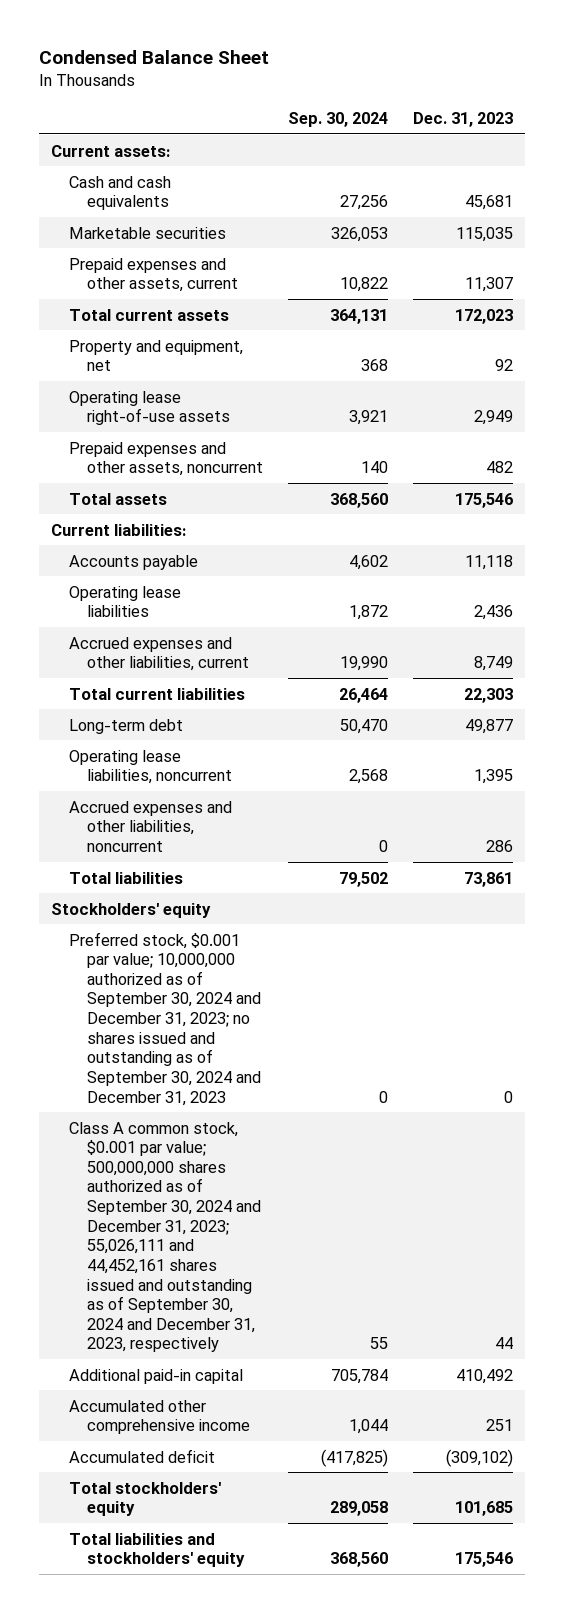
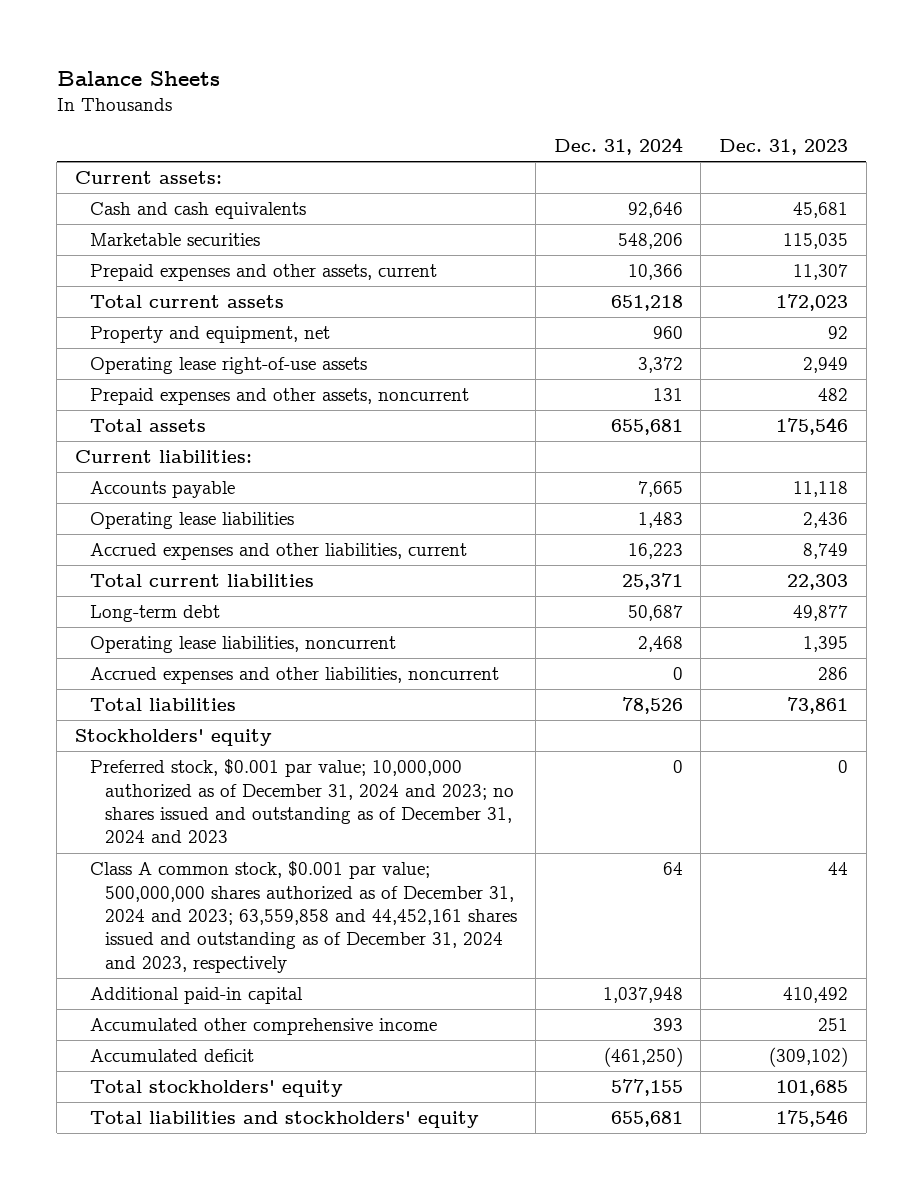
[38,50,269,65] Condensed Balance Sheet -> [56,70,220,86] Balance Sheets
[287,112,388,128] Sep. 30, 2024 -> none
none -> [553,137,683,156] Dec. 31, 2024
[68,931,261,1106] Preferred stock, $0.001 par value; 10,000,000 authorized as of September 30, 2024 and December 31, 2023; no shares issued and outstanding as of September 30, 2024 and December 31, 2023 -> [89,759,515,844] Preferred stock, $0.001 par value; 10,000,000 authorized as of December 31, 2024 and 2023; no shares issued and outstanding as of December 31, 2024 and 2023
[68,1121,261,1353] Class A common stock, $0.001 par value; 500,000,000 shares authorized as of September 30, 2024 and December 31, 2023; 55,026,111 and 44,452,161 shares issued and outstanding as of September 30, 2024 and December 31, 2023, respectively -> [89,861,518,973] Class A common stock, $0.001 par value; 500,000,000 shares authorized as of December 31, 2024 and 2023; 63,559,858 and 44,452,161 shares issued and outstanding as of December 31, 2024 and 2023, respectively

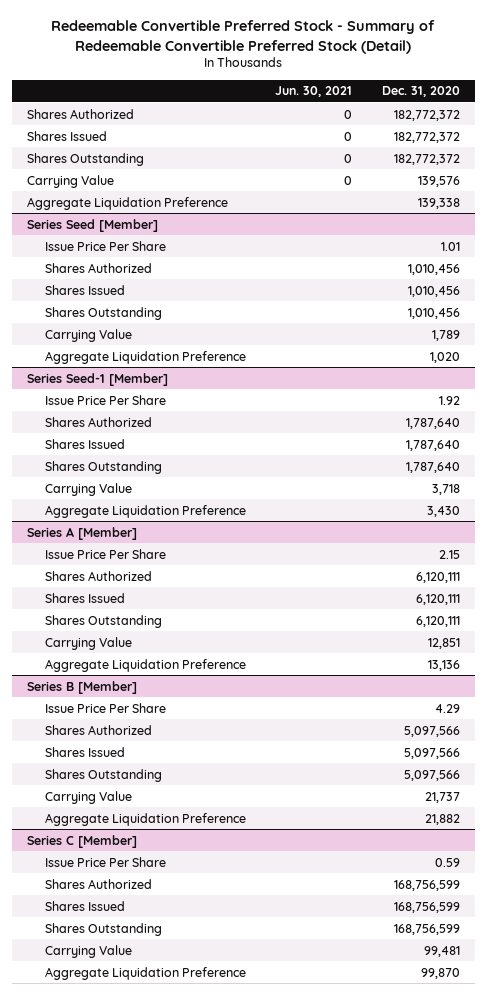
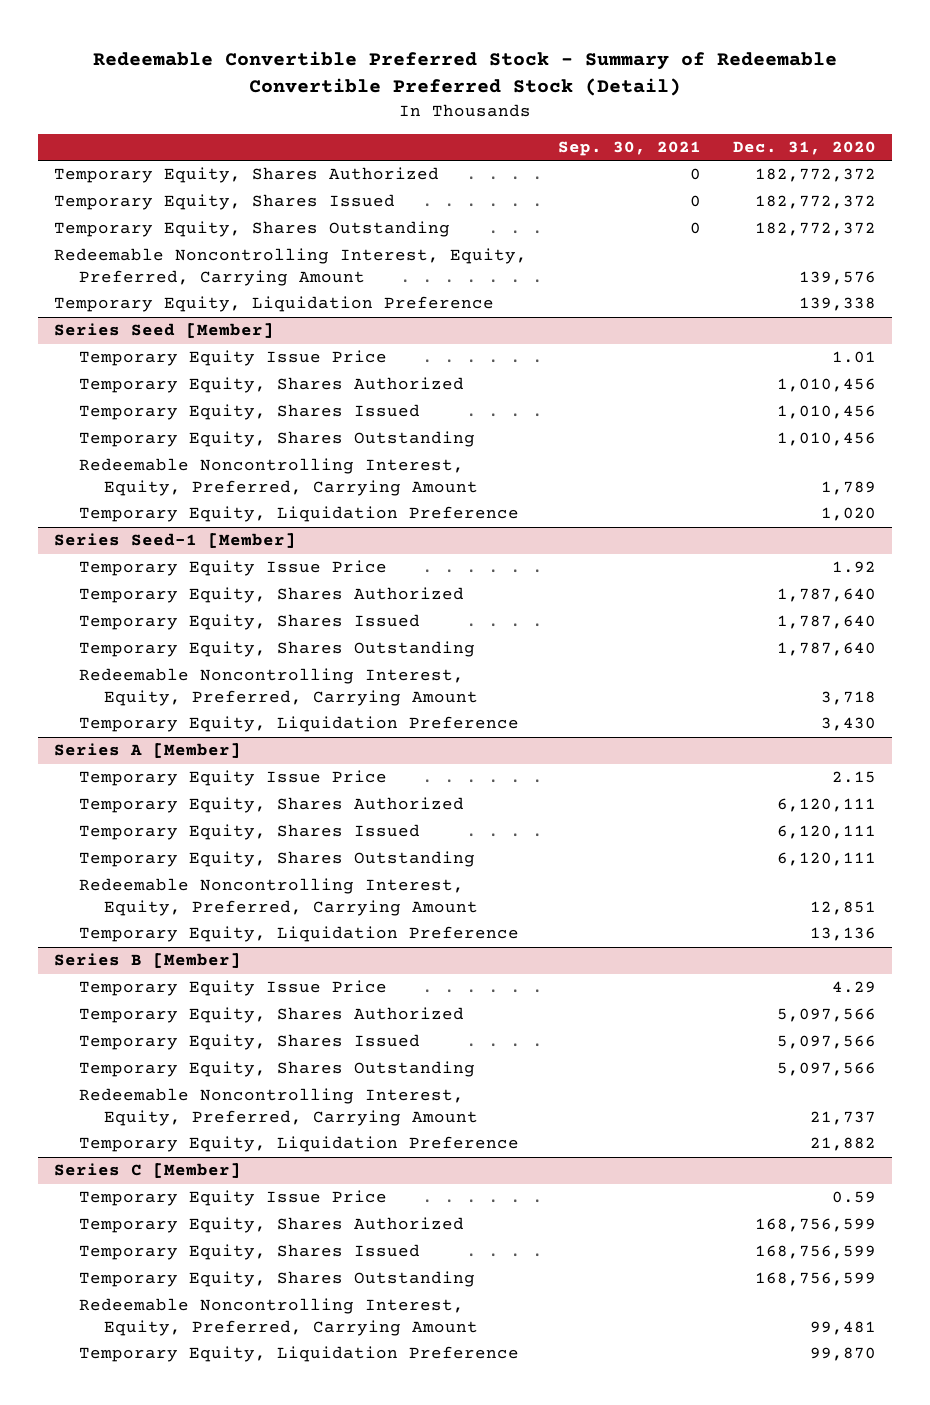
[275,86,353,98] Jun. 30, 2021 -> none
none -> [558,140,702,156] Sep. 30, 2021
[26,108,134,119] Shares Authorized -> [53,167,439,184] Temporary Equity, Shares Authorized
[26,130,107,141] Shares Issued -> [53,194,395,211] Temporary Equity, Shares Issued
[26,152,144,166] Shares Outstanding -> [53,221,450,238] Temporary Equity, Shares Outstanding
[26,174,114,188] Carrying Value -> [53,248,527,287] Redeemable Noncontrolling Interest, Equity, Preferred, Carrying Amount
[26,196,228,210] Aggregate Liquidation Preference -> [53,296,494,313] Temporary Equity, Liquidation Preference
[44,240,166,251] Issue Price Per Share -> [78,350,387,367] Temporary Equity Issue Price
[44,262,152,273] Shares Authorized -> [78,377,464,394] Temporary Equity, Shares Authorized
[44,284,125,295] Shares Issued -> [78,404,420,421] Temporary Equity, Shares Issued
[44,306,162,320] Shares Outstanding -> [78,431,475,448] Temporary Equity, Shares Outstanding
[44,328,132,342] Carrying Value -> [78,458,479,497] Redeemable Noncontrolling Interest, Equity, Preferred, Carrying Amount
[44,350,246,364] Aggregate Liquidation Preference -> [78,506,519,523] Temporary Equity, Liquidation Preference
[44,394,166,405] Issue Price Per Share -> [78,560,387,577] Temporary Equity Issue Price
[44,416,152,427] Shares Authorized -> [78,587,464,604] Temporary Equity, Shares Authorized
[44,438,125,449] Shares Issued -> [78,614,420,631] Temporary Equity, Shares Issued
[44,460,162,474] Shares Outstanding -> [78,641,475,658] Temporary Equity, Shares Outstanding
[44,482,132,496] Carrying Value -> [78,668,479,707] Redeemable Noncontrolling Interest, Equity, Preferred, Carrying Amount
[44,504,246,518] Aggregate Liquidation Preference -> [78,716,519,733] Temporary Equity, Liquidation Preference
[44,548,166,559] Issue Price Per Share -> [78,770,387,787] Temporary Equity Issue Price
[44,570,152,581] Shares Authorized -> [78,797,464,814] Temporary Equity, Shares Authorized
[44,592,125,603] Shares Issued -> [78,824,420,841] Temporary Equity, Shares Issued
[44,614,162,628] Shares Outstanding -> [78,851,475,868] Temporary Equity, Shares Outstanding
[44,636,132,650] Carrying Value -> [78,878,479,917] Redeemable Noncontrolling Interest, Equity, Preferred, Carrying Amount
[44,658,246,672] Aggregate Liquidation Preference -> [78,926,519,943] Temporary Equity, Liquidation Preference
[44,702,166,713] Issue Price Per Share -> [78,980,387,997] Temporary Equity Issue Price
[44,724,152,735] Shares Authorized -> [78,1007,464,1024] Temporary Equity, Shares Authorized
[44,746,125,757] Shares Issued -> [78,1034,420,1051] Temporary Equity, Shares Issued
[44,768,162,782] Shares Outstanding -> [78,1061,475,1078] Temporary Equity, Shares Outstanding
[44,790,132,804] Carrying Value -> [78,1088,479,1127] Redeemable Noncontrolling Interest, Equity, Preferred, Carrying Amount
[44,812,246,826] Aggregate Liquidation Preference -> [78,1136,519,1153] Temporary Equity, Liquidation Preference
[44,856,166,867] Issue Price Per Share -> [78,1190,387,1207] Temporary Equity Issue Price
[44,878,152,889] Shares Authorized -> [78,1217,464,1234] Temporary Equity, Shares Authorized
[44,900,125,911] Shares Issued -> [78,1244,420,1261] Temporary Equity, Shares Issued
[44,922,162,936] Shares Outstanding -> [78,1271,475,1288] Temporary Equity, Shares Outstanding
[44,944,132,958] Carrying Value -> [78,1298,479,1337] Redeemable Noncontrolling Interest, Equity, Preferred, Carrying Amount
[44,966,246,980] Aggregate Liquidation Preference -> [78,1346,519,1363] Temporary Equity, Liquidation Preference

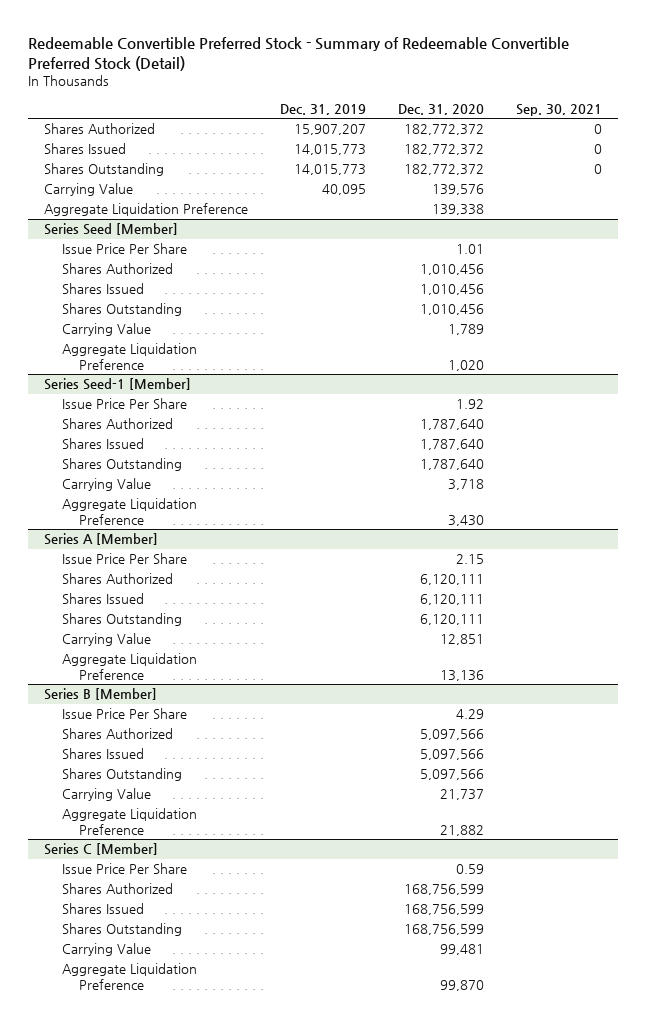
none -> [279,103,366,115] Dec. 31, 2019
[53,167,439,184] Temporary Equity, Shares Authorized -> [43,123,155,135] Shares Authorized
[53,194,395,211] Temporary Equity, Shares Issued -> [43,143,126,155] Shares Issued
[53,221,450,238] Temporary Equity, Shares Outstanding -> [43,163,164,177] Shares Outstanding
[53,248,527,287] Redeemable Noncontrolling Interest, Equity, Preferred, Carrying Amount -> [43,183,133,197] Carrying Value
[53,296,494,313] Temporary Equity, Liquidation Preference -> [43,203,248,217] Aggregate Liquidation Preference
[78,350,387,367] Temporary Equity Issue Price -> [61,243,187,255] Issue Price Per Share
[78,377,464,394] Temporary Equity, Shares Authorized -> [61,263,173,275] Shares Authorized
[78,404,420,421] Temporary Equity, Shares Issued -> [61,283,144,295] Shares Issued
[78,431,475,448] Temporary Equity, Shares Outstanding -> [61,303,182,317] Shares Outstanding
[78,458,479,497] Redeemable Noncontrolling Interest, Equity, Preferred, Carrying Amount -> [61,323,151,337] Carrying Value
[78,506,519,523] Temporary Equity, Liquidation Preference -> [61,343,197,370] Aggregate Liquidation Preference
[78,560,387,577] Temporary Equity Issue Price -> [61,398,187,410] Issue Price Per Share
[78,587,464,604] Temporary Equity, Shares Authorized -> [61,418,173,430] Shares Authorized
[78,614,420,631] Temporary Equity, Shares Issued -> [61,438,144,450] Shares Issued
[78,641,475,658] Temporary Equity, Shares Outstanding -> [61,458,182,472] Shares Outstanding
[78,668,479,707] Redeemable Noncontrolling Interest, Equity, Preferred, Carrying Amount -> [61,478,151,492] Carrying Value
[78,716,519,733] Temporary Equity, Liquidation Preference -> [61,498,197,525] Aggregate Liquidation Preference
[78,770,387,787] Temporary Equity Issue Price -> [61,553,187,565] Issue Price Per Share
[78,797,464,814] Temporary Equity, Shares Authorized -> [61,573,173,585] Shares Authorized
[78,824,420,841] Temporary Equity, Shares Issued -> [61,593,144,605] Shares Issued
[78,851,475,868] Temporary Equity, Shares Outstanding -> [61,613,182,627] Shares Outstanding
[78,878,479,917] Redeemable Noncontrolling Interest, Equity, Preferred, Carrying Amount -> [61,633,151,647] Carrying Value
[78,926,519,943] Temporary Equity, Liquidation Preference -> [61,653,197,680] Aggregate Liquidation Preference
[78,980,387,997] Temporary Equity Issue Price -> [61,708,187,720] Issue Price Per Share
[78,1007,464,1024] Temporary Equity, Shares Authorized -> [61,728,173,740] Shares Authorized
[78,1034,420,1051] Temporary Equity, Shares Issued -> [61,748,144,760] Shares Issued
[78,1061,475,1078] Temporary Equity, Shares Outstanding -> [61,768,182,782] Shares Outstanding
[78,1088,479,1127] Redeemable Noncontrolling Interest, Equity, Preferred, Carrying Amount -> [61,788,151,802] Carrying Value
[78,1136,519,1153] Temporary Equity, Liquidation Preference -> [61,808,197,835] Aggregate Liquidation Preference
[78,1190,387,1207] Temporary Equity Issue Price -> [61,863,187,875] Issue Price Per Share
[78,1217,464,1234] Temporary Equity, Shares Authorized -> [61,883,173,895] Shares Authorized
[78,1244,420,1261] Temporary Equity, Shares Issued -> [61,903,144,915] Shares Issued
[78,1271,475,1288] Temporary Equity, Shares Outstanding -> [61,923,182,937] Shares Outstanding
[78,1298,479,1337] Redeemable Noncontrolling Interest, Equity, Preferred, Carrying Amount -> [61,943,151,957] Carrying Value
[78,1346,519,1363] Temporary Equity, Liquidation Preference -> [61,963,197,990] Aggregate Liquidation Preference

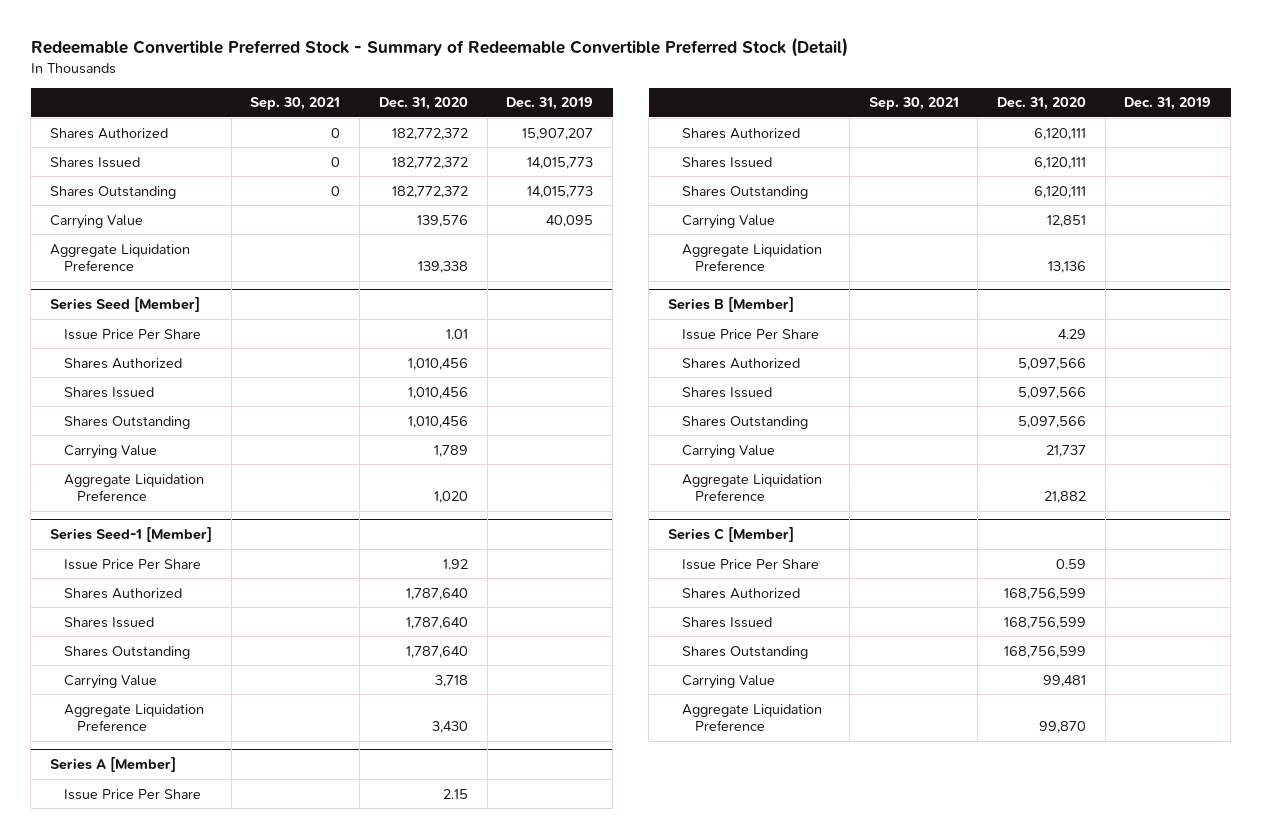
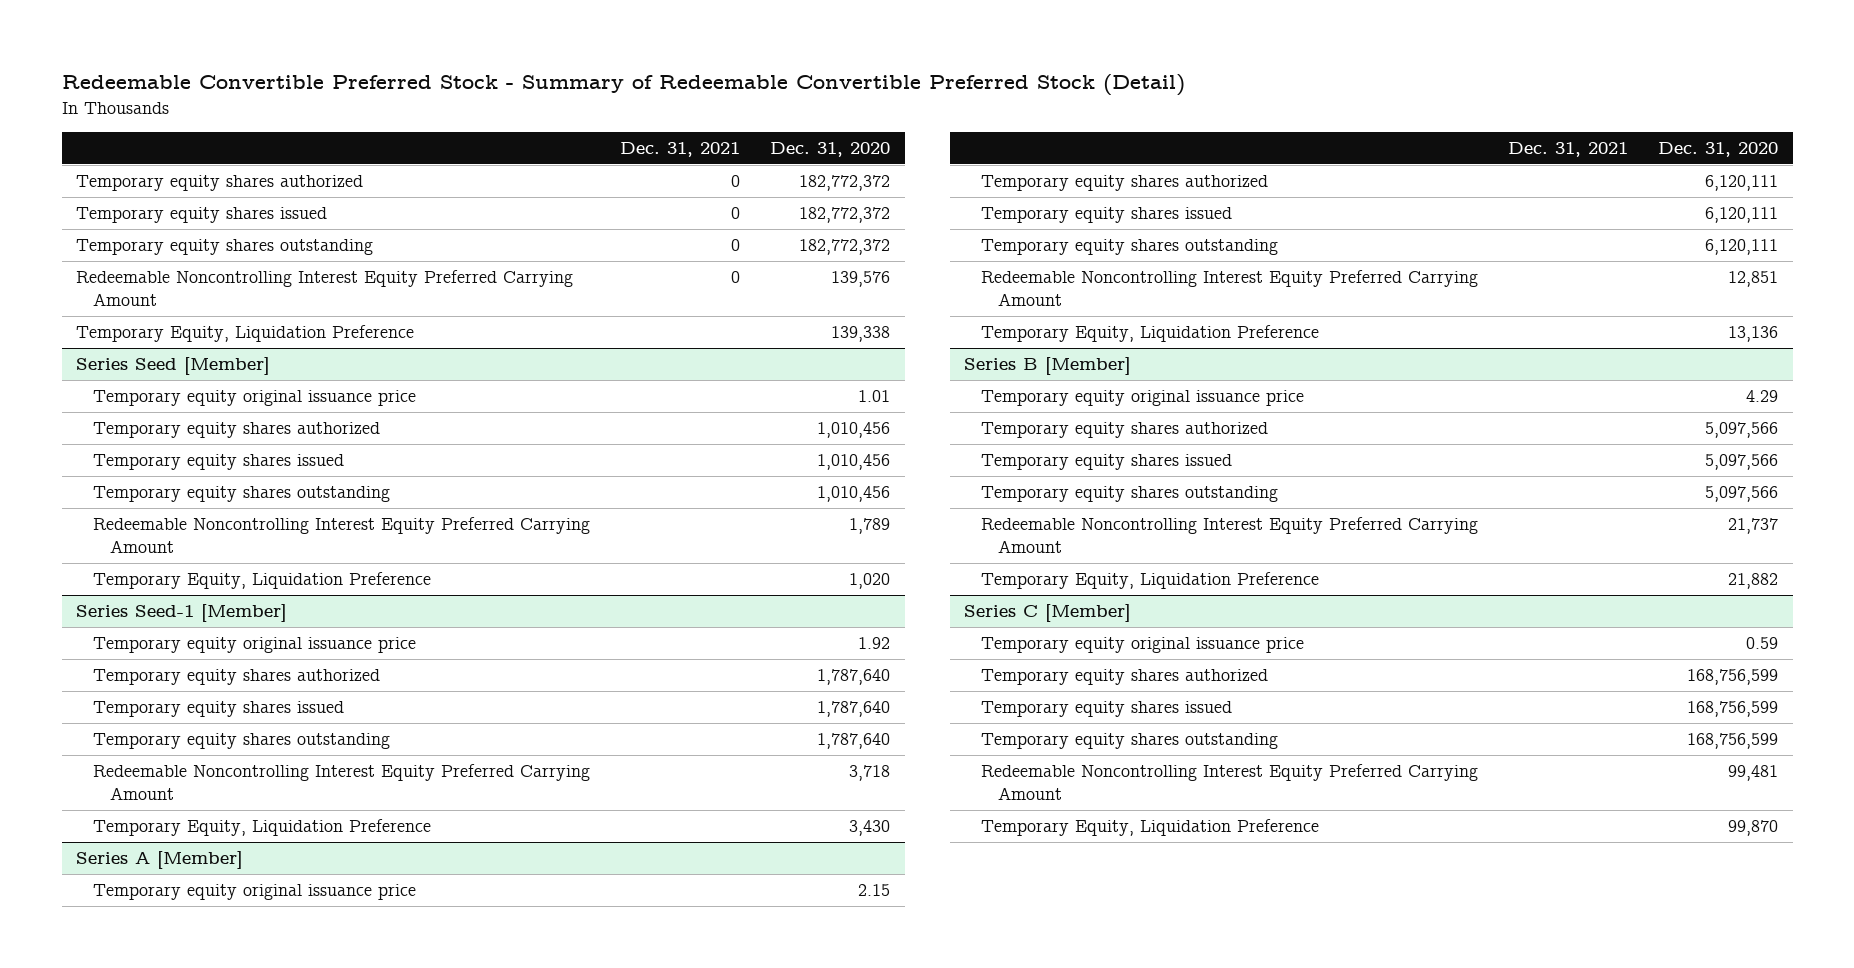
[250,97,341,111] Sep. 30, 2021 -> none
[506,97,594,111] Dec. 31, 2019 -> none
none -> [619,141,740,157] Dec. 31, 2021
[50,127,169,139] Shares Authorized -> [76,175,364,192] Temporary equity shares authorized
[50,156,141,168] Shares Issued -> [76,207,328,224] Temporary equity shares issued
[50,185,177,199] Shares Outstanding -> [76,239,374,256] Temporary equity shares outstanding
[50,214,144,229] Carrying Value -> [76,270,574,307] Redeemable Noncontrolling Interest Equity Preferred Carrying Amount
[50,243,191,272] Aggregate Liquidation Preference -> [76,325,415,343] Temporary Equity, Liquidation Preference
[63,328,201,340] Issue Price Per Share -> [93,390,417,407] Temporary equity original issuance price
[63,357,182,369] Shares Authorized -> [93,422,381,439] Temporary equity shares authorized
[63,386,154,398] Shares Issued -> [93,454,345,471] Temporary equity shares issued
[63,415,190,429] Shares Outstanding -> [93,486,391,503] Temporary equity shares outstanding
[63,444,157,459] Carrying Value -> [93,517,591,554] Redeemable Noncontrolling Interest Equity Preferred Carrying Amount
[63,473,204,502] Aggregate Liquidation Preference -> [93,572,432,590] Temporary Equity, Liquidation Preference
[63,558,201,570] Issue Price Per Share -> [93,637,417,654] Temporary equity original issuance price
[63,587,182,599] Shares Authorized -> [93,669,381,686] Temporary equity shares authorized
[63,616,154,628] Shares Issued -> [93,701,345,718] Temporary equity shares issued
[63,645,190,659] Shares Outstanding -> [93,733,391,750] Temporary equity shares outstanding
[63,674,157,689] Carrying Value -> [93,764,591,801] Redeemable Noncontrolling Interest Equity Preferred Carrying Amount
[63,703,204,732] Aggregate Liquidation Preference -> [93,819,432,837] Temporary Equity, Liquidation Preference
[63,788,201,800] Issue Price Per Share -> [93,884,417,901] Temporary equity original issuance price
[681,127,800,139] Shares Authorized -> [981,175,1269,192] Temporary equity shares authorized
[681,156,772,168] Shares Issued -> [981,207,1233,224] Temporary equity shares issued
[681,185,808,199] Shares Outstanding -> [981,239,1279,256] Temporary equity shares outstanding
[681,214,775,229] Carrying Value -> [981,270,1479,307] Redeemable Noncontrolling Interest Equity Preferred Carrying Amount
[681,243,822,272] Aggregate Liquidation Preference -> [981,325,1320,343] Temporary Equity, Liquidation Preference
[681,328,819,340] Issue Price Per Share -> [981,390,1305,407] Temporary equity original issuance price
[681,357,800,369] Shares Authorized -> [981,422,1269,439] Temporary equity shares authorized
[681,386,772,398] Shares Issued -> [981,454,1233,471] Temporary equity shares issued
[681,415,808,429] Shares Outstanding -> [981,486,1279,503] Temporary equity shares outstanding
[681,444,775,459] Carrying Value -> [981,517,1479,554] Redeemable Noncontrolling Interest Equity Preferred Carrying Amount
[681,473,822,502] Aggregate Liquidation Preference -> [981,572,1320,590] Temporary Equity, Liquidation Preference
[681,558,819,570] Issue Price Per Share -> [981,637,1305,654] Temporary equity original issuance price
[681,587,800,599] Shares Authorized -> [981,669,1269,686] Temporary equity shares authorized
[681,616,772,628] Shares Issued -> [981,701,1233,718] Temporary equity shares issued
[681,645,808,659] Shares Outstanding -> [981,733,1279,750] Temporary equity shares outstanding
[681,674,775,689] Carrying Value -> [981,764,1479,801] Redeemable Noncontrolling Interest Equity Preferred Carrying Amount
[681,703,822,732] Aggregate Liquidation Preference -> [981,819,1320,837] Temporary Equity, Liquidation Preference

